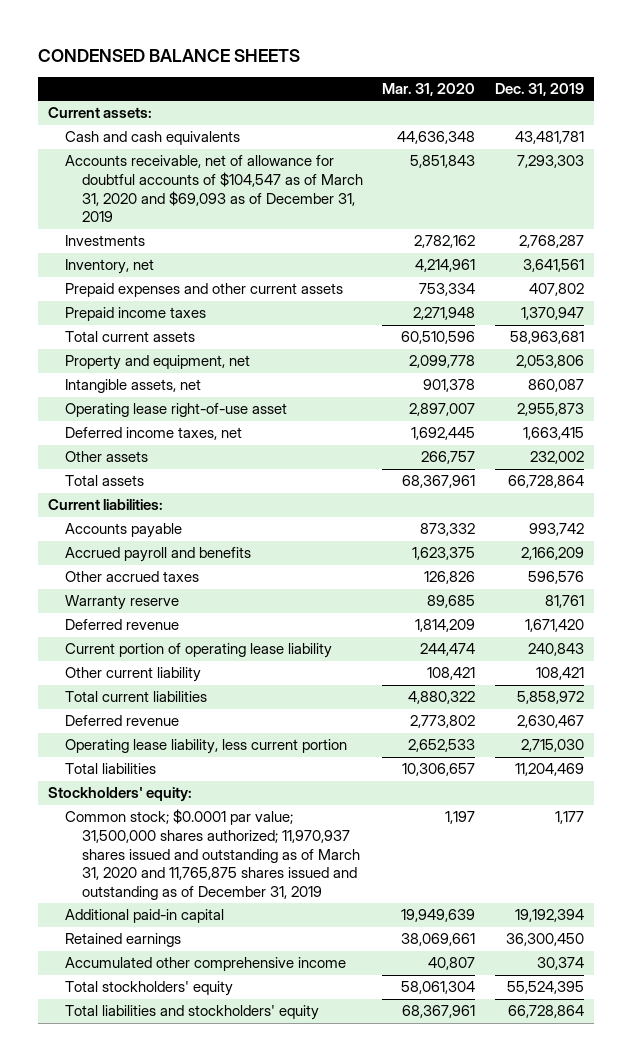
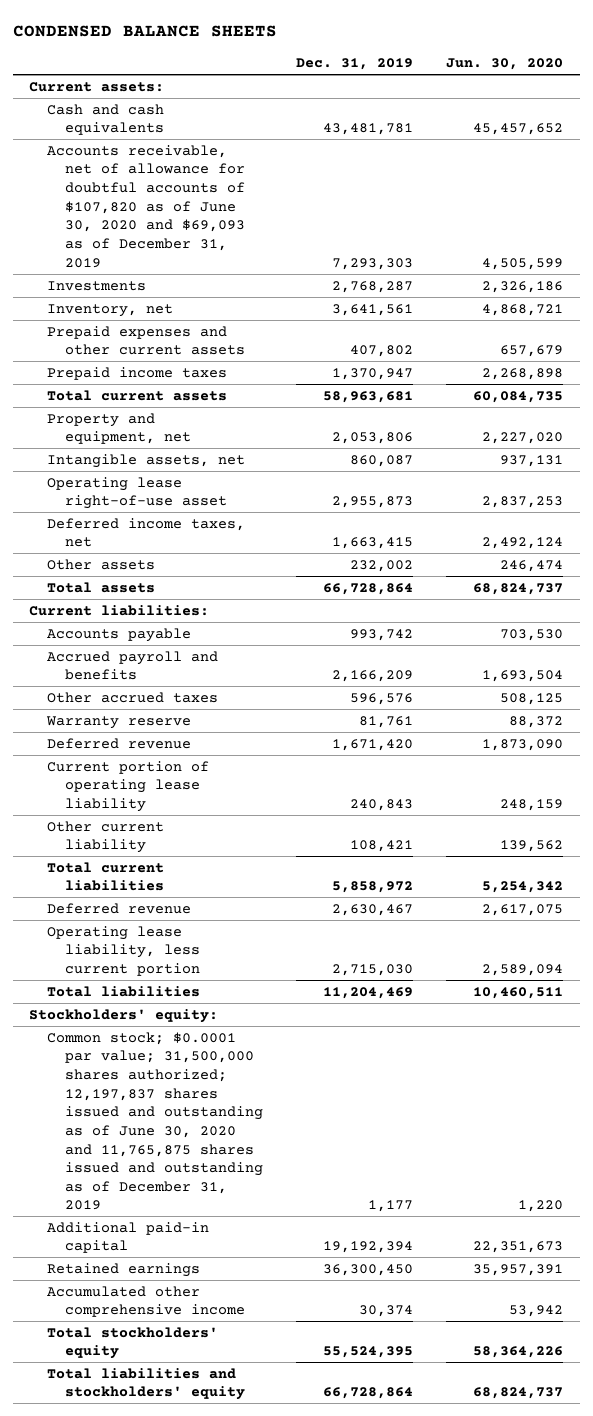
[382,83,476,97] Mar. 31, 2020 -> none
none -> [446,58,564,71] Jun. 30, 2020
[64,155,363,223] Accounts receivable, net of allowance for doubtful accounts of $104,547 as of March 31, 2020 and $69,093 as of December 31, 2019 -> [47,144,246,268] Accounts receivable, net of allowance for doubtful accounts of $107,820 as of June 30, 2020 and $69,093 as of December 31, 2019
[64,809,360,900] Common stock; $0.0001 par value; 31,500,000 shares authorized; 11,970,937 shares issued and outstanding as of March 31, 2020 and 11,765,875 shares issued and outstanding as of December 31, 2019 -> [47,1031,264,1211] Common stock; $0.0001 par value; 31,500,000 shares authorized; 12,197,837 shares issued and outstanding as of June 30, 2020 and 11,765,875 shares issued and outstanding as of December 31, 2019

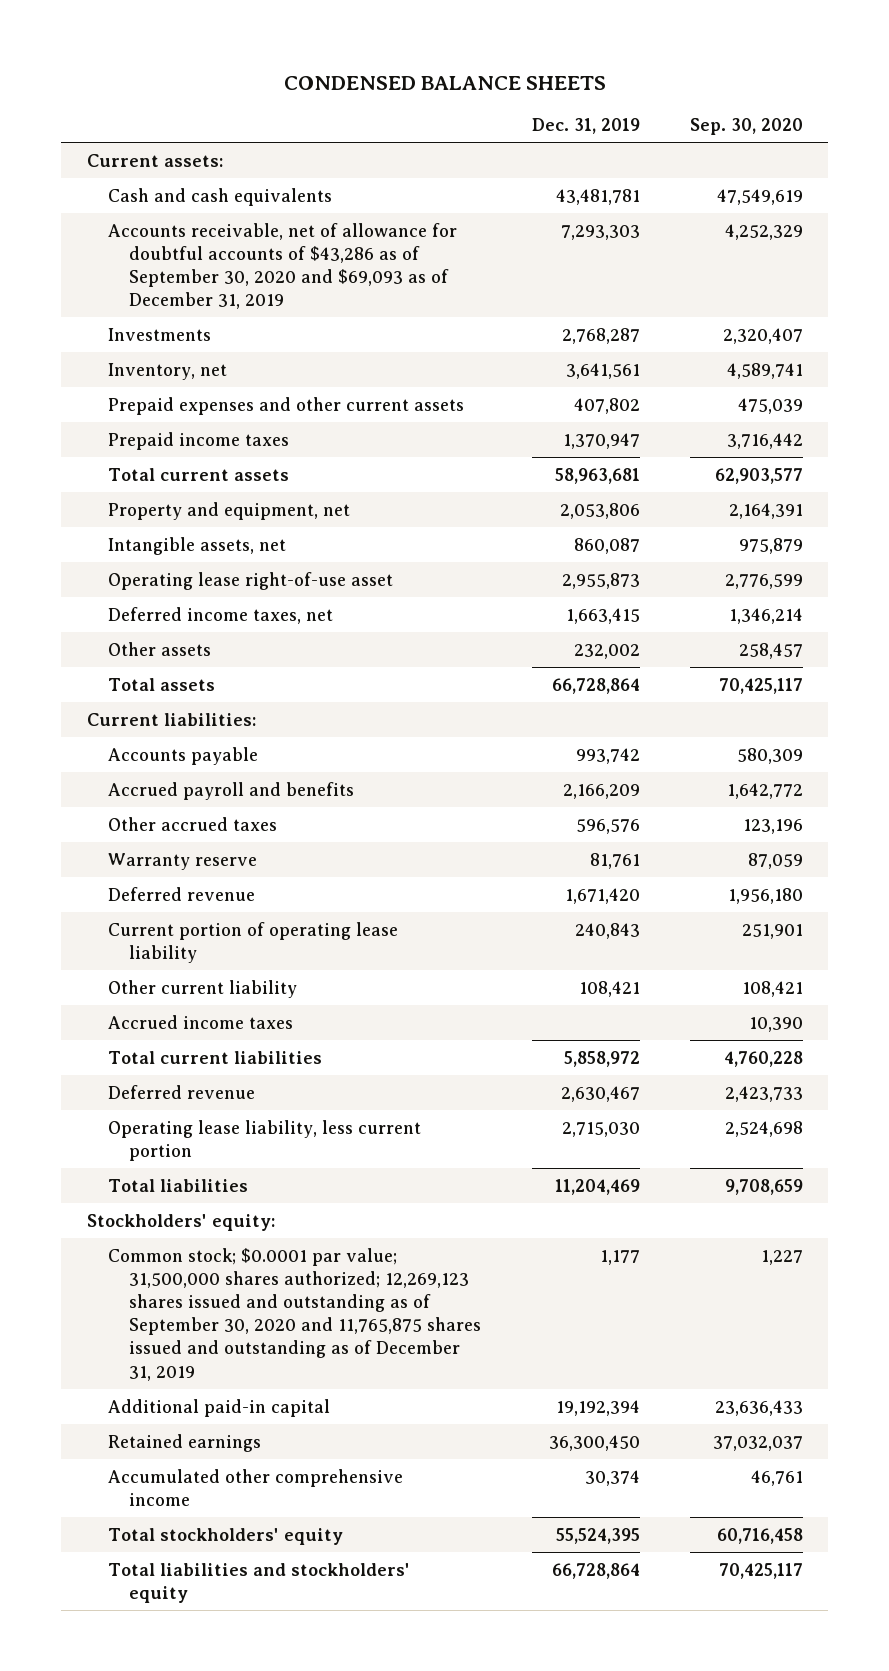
[446,58,564,71] Jun. 30, 2020 -> none
none -> [689,118,803,136] Sep. 30, 2020
[47,144,246,268] Accounts receivable, net of allowance for doubtful accounts of $107,820 as of June 30, 2020 and $69,093 as of December 31, 2019 -> [107,222,457,310] Accounts receivable, net of allowance for doubtful accounts of $43,286 as of September 30, 2020 and $69,093 as of December 31, 2019
none -> [107,1014,293,1029] Accrued income taxes
[47,1031,264,1211] Common stock; $0.0001 par value; 31,500,000 shares authorized; 12,197,837 shares issued and outstanding as of June 30, 2020 and 11,765,875 shares issued and outstanding as of December 31, 2019 -> [107,1247,482,1381] Common stock; $0.0001 par value; 31,500,000 shares authorized; 12,269,123 shares issued and outstanding as of September 30, 2020 and 11,765,875 shares issued and outstanding as of December 31, 2019

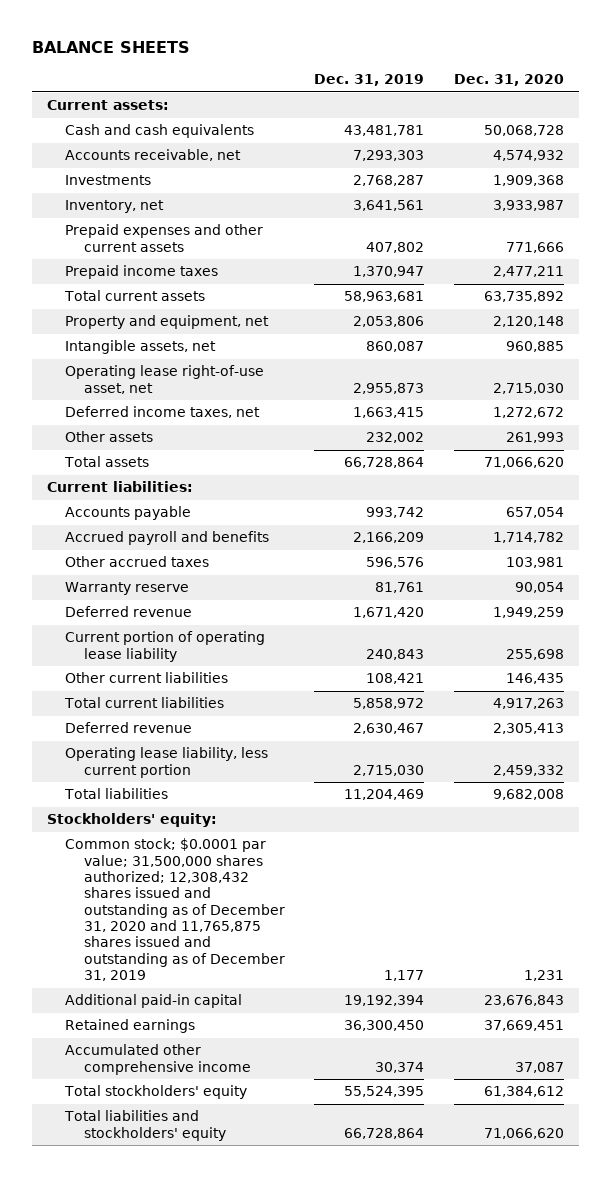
[283,75,606,90] CONDENSED BALANCE SHEETS -> [32,41,191,54] BALANCE SHEETS
[689,118,803,136] Sep. 30, 2020 -> none
none -> [454,73,565,86] Dec. 31, 2020
[107,222,457,310] Accounts receivable, net of allowance for doubtful accounts of $43,286 as of September 30, 2020 and $69,093 as of December 31, 2019 -> [65,149,242,162] Accounts receivable, net
[107,571,393,590] Operating lease right-of-use asset -> [65,365,265,394] Operating lease right-of-use asset, net
[107,1014,293,1029] Accrued income taxes -> none
[107,979,297,998] Other current liability -> [65,672,229,684] Other current liabilities
[107,1247,482,1381] Common stock; $0.0001 par value; 31,500,000 shares authorized; 12,269,123 shares issued and outstanding as of September 30, 2020 and 11,765,875 shares issued and outstanding as of December 31, 2019 -> [65,838,285,982] Common stock; $0.0001 par value; 31,500,000 shares authorized; 12,308,432 shares issued and outstanding as of December 31, 2020 and 11,765,875 shares issued and outstanding as of December 31, 2019

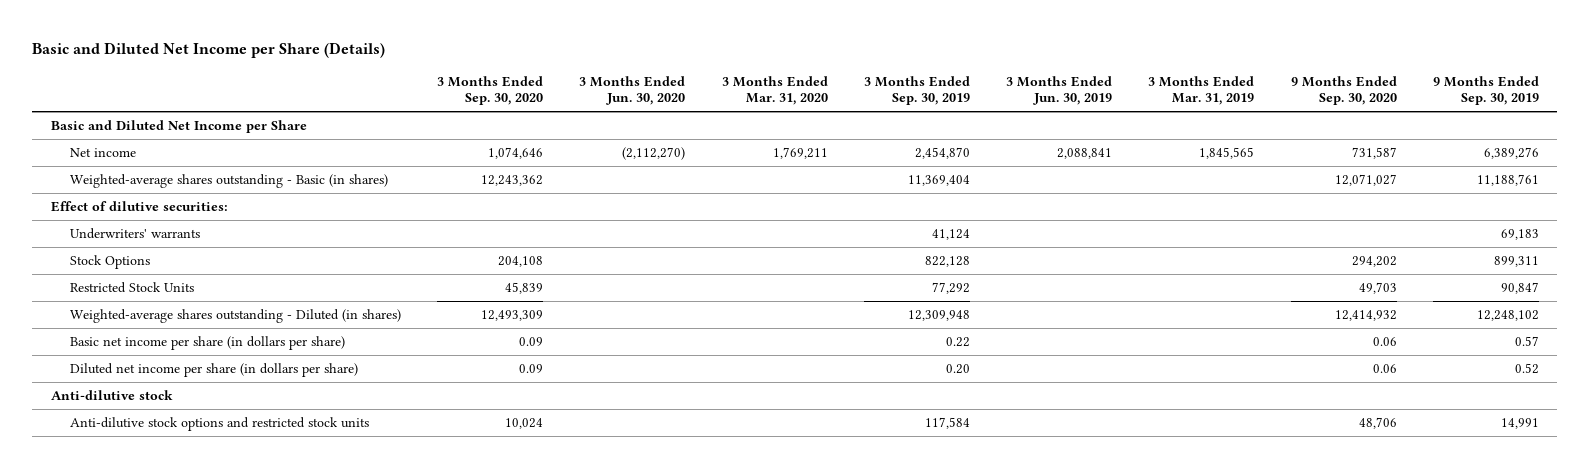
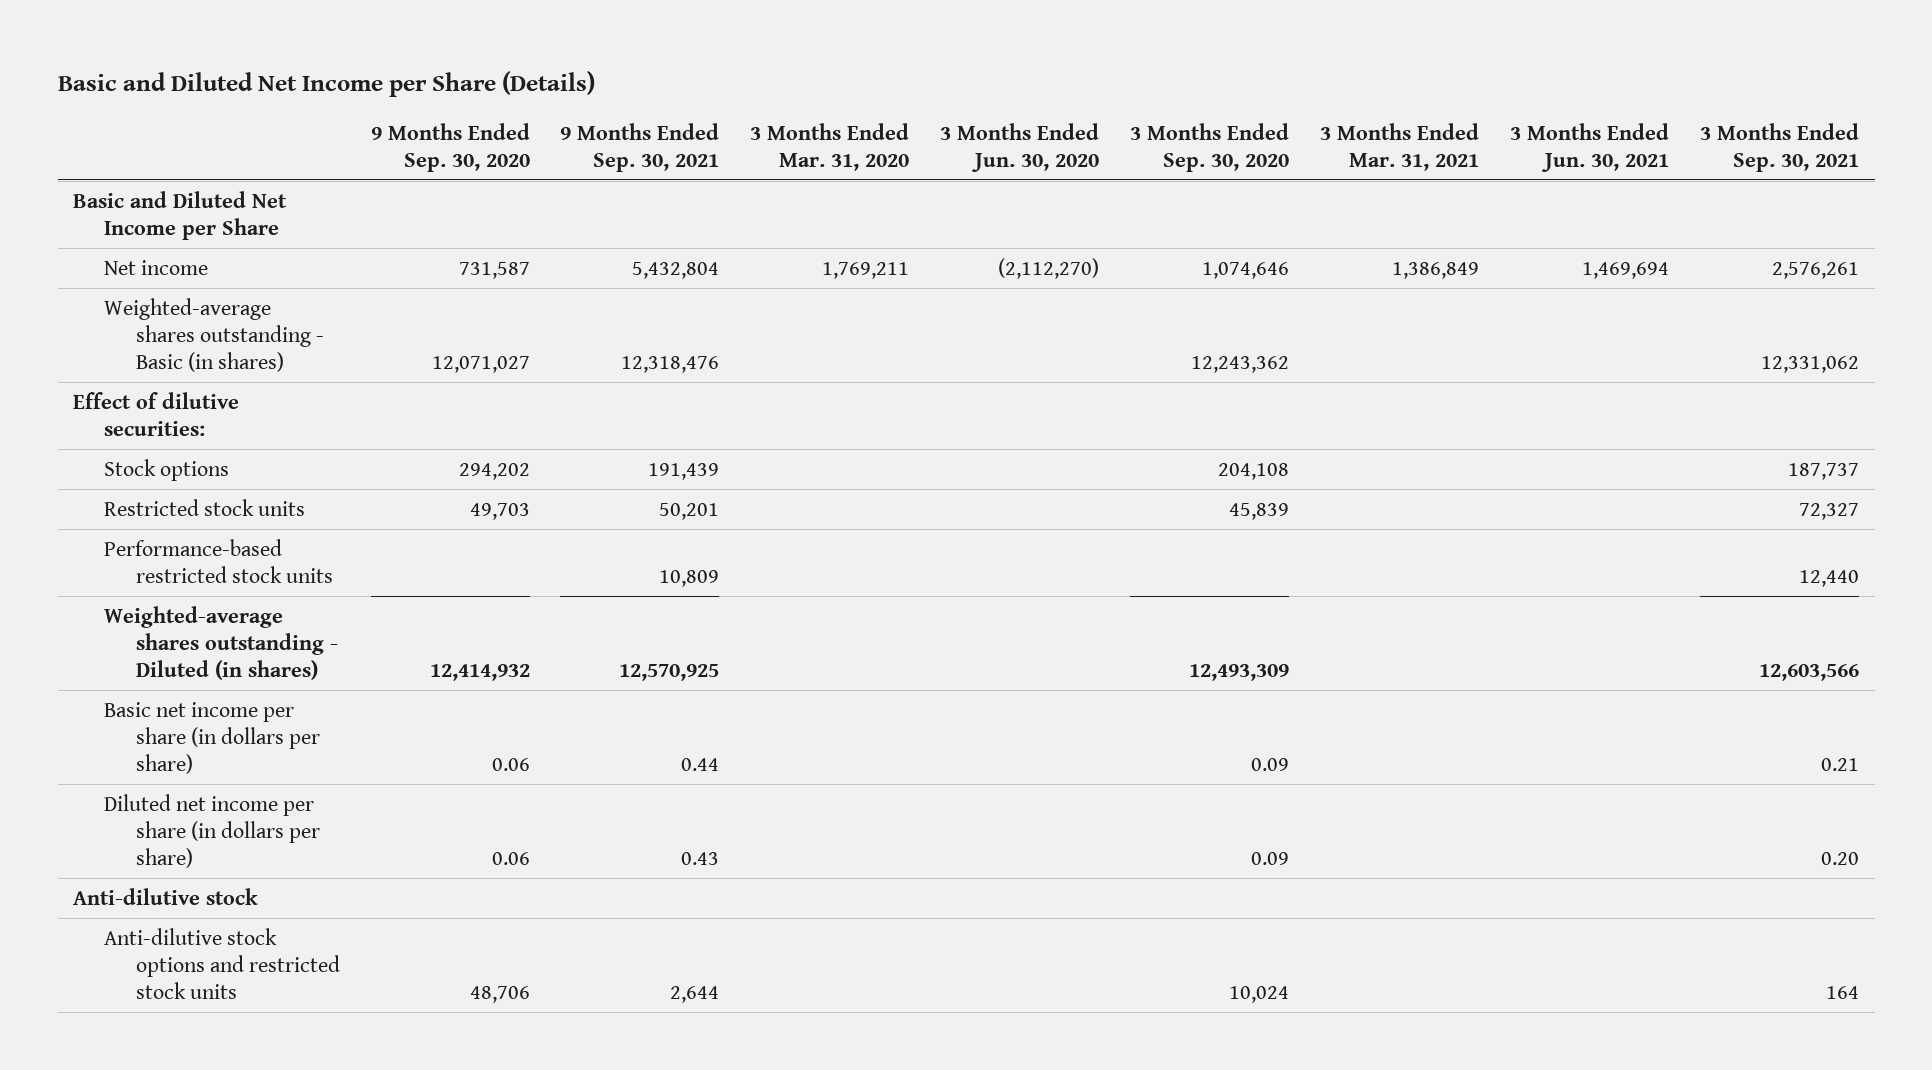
[863,75,970,106] 3 Months Ended Sep. 30, 2019 -> none
[1006,75,1113,106] 3 Months Ended Jun. 30, 2019 -> none
[1148,75,1255,106] 3 Months Ended Mar. 31, 2019 -> none
[1432,75,1539,106] 9 Months Ended Sep. 30, 2019 -> none
none -> [560,122,720,172] 9 Months Ended Sep. 30, 2021
none -> [1320,122,1480,171] 3 Months Ended Mar. 31, 2021
none -> [1510,122,1670,172] 3 Months Ended Jun. 30, 2021
none -> [1700,122,1860,172] 3 Months Ended Sep. 30, 2021
[69,227,200,239] Underwriters' warrants -> none
[69,254,150,269] Stock Options -> [104,458,230,481] Stock options
[69,281,194,293] Restricted Stock Units -> [104,498,306,516] Restricted stock units
none -> [104,538,333,583] Performance-based restricted stock units

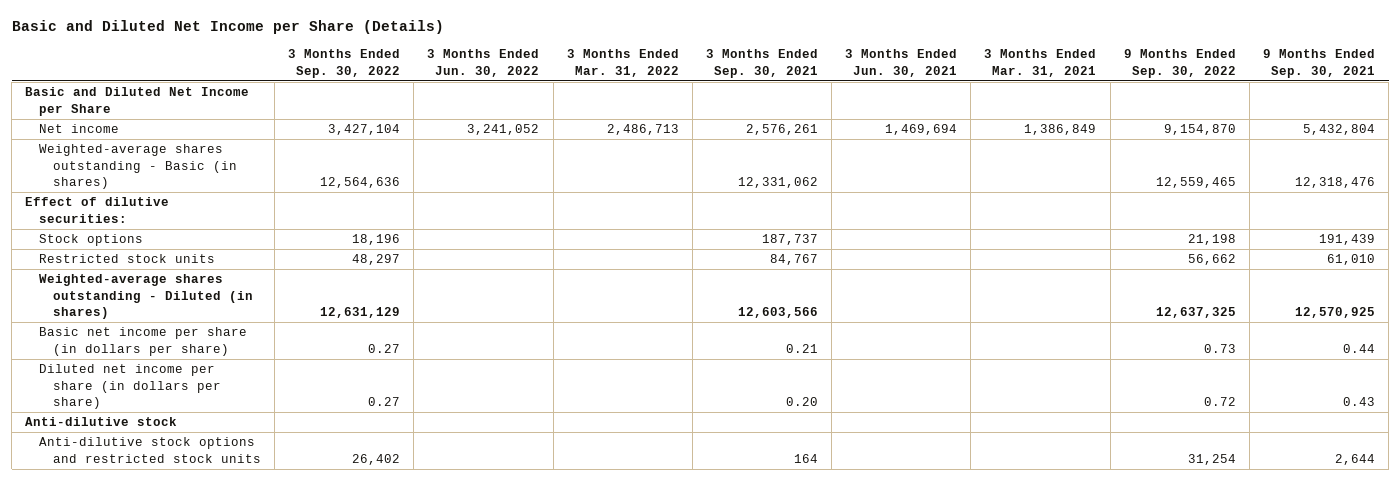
[370,122,530,172] 9 Months Ended Sep. 30, 2020 -> none
[750,122,910,171] 3 Months Ended Mar. 31, 2020 -> none
[940,122,1100,172] 3 Months Ended Jun. 30, 2020 -> none
[1130,122,1290,172] 3 Months Ended Sep. 30, 2020 -> none
none -> [288,49,401,78] 3 Months Ended Sep. 30, 2022
none -> [427,49,540,77] 3 Months Ended Jun. 30, 2022
none -> [566,49,679,77] 3 Months Ended Mar. 31, 2022
none -> [1123,49,1236,78] 9 Months Ended Sep. 30, 2022
[104,538,333,583] Performance-based restricted stock units -> none
[659,502,720,520] 50,201 -> [1327,254,1376,266] 61,010
[1799,502,1860,520] 72,327 -> [769,254,818,266] 84,767

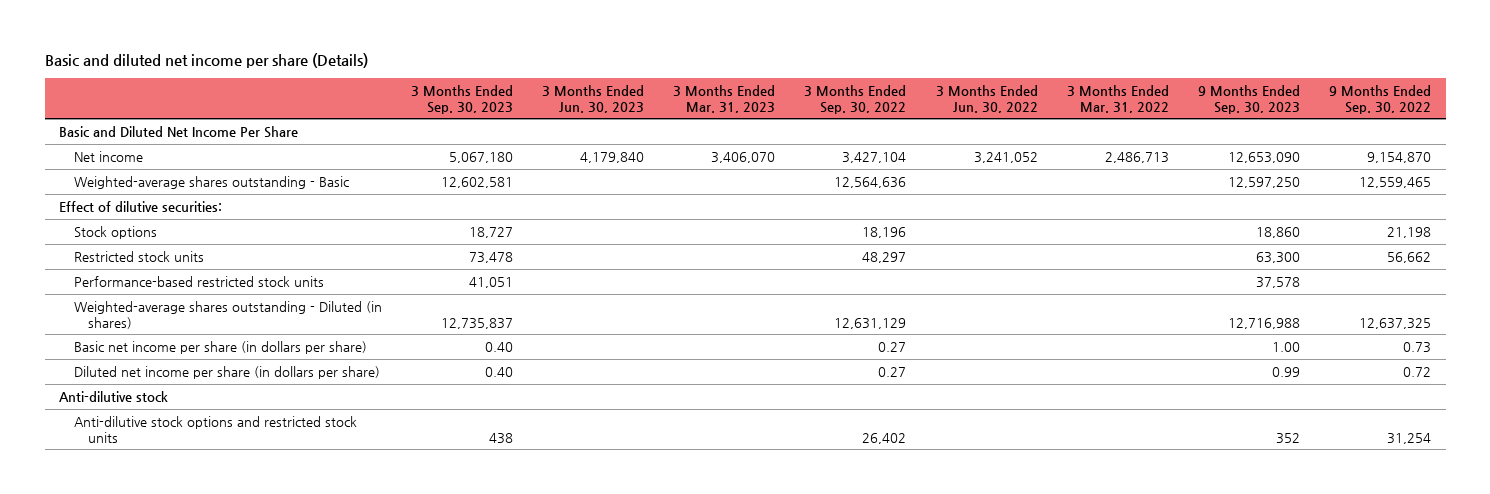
[11,20,444,35] Basic and Diluted Net Income per Share (Details) -> [44,52,368,68] Basic and diluted net income per share (Details)
[705,49,818,78] 3 Months Ended Sep. 30, 2021 -> none
[845,49,958,77] 3 Months Ended Jun. 30, 2021 -> none
[984,49,1097,77] 3 Months Ended Mar. 31, 2021 -> none
[1263,49,1376,78] 9 Months Ended Sep. 30, 2021 -> none
none -> [410,84,513,114] 3 Months Ended Sep. 30, 2023
none -> [541,84,644,113] 3 Months Ended Jun. 30, 2023
none -> [673,84,776,113] 3 Months Ended Mar. 31, 2023
none -> [1198,84,1301,114] 9 Months Ended Sep. 30, 2023
[25,87,250,116] Basic and Diluted Net Income per Share -> [59,125,299,138] Basic and Diluted Net Income Per Share
[39,144,237,190] Weighted-average shares outstanding - Basic (in shares) -> [73,175,349,189] Weighted-average shares outstanding - Basic
none -> [73,275,324,287] Performance-based restricted stock units

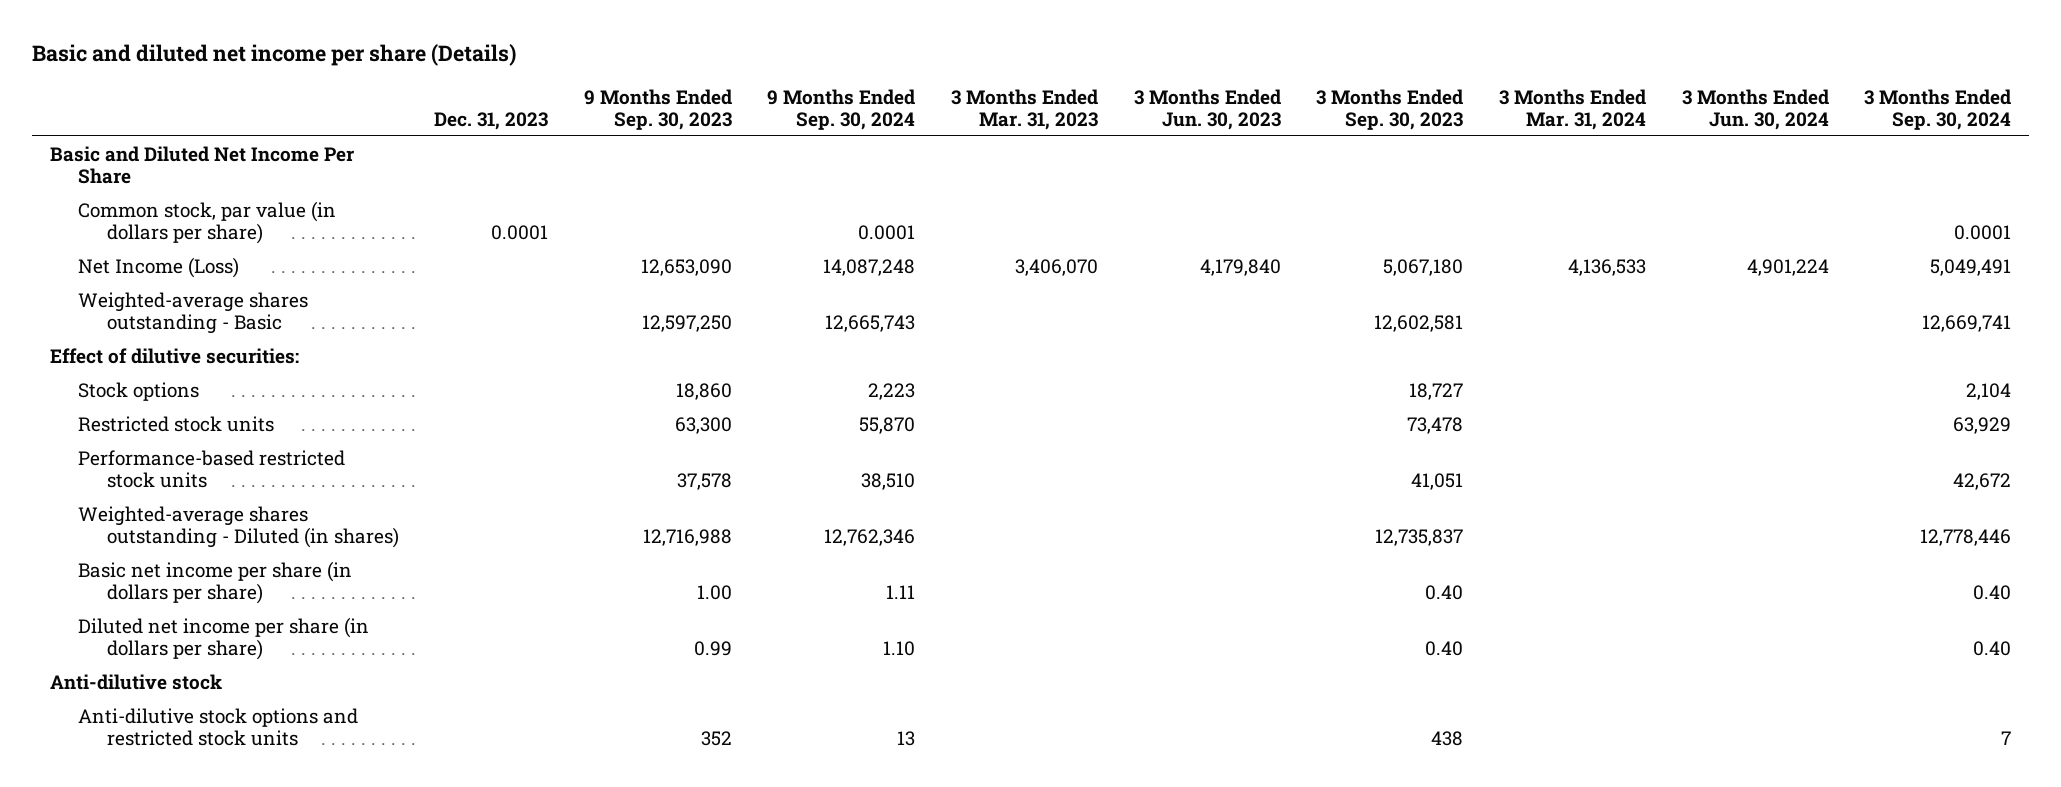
[804,84,907,114] 3 Months Ended Sep. 30, 2022 -> none
[935,84,1038,113] 3 Months Ended Jun. 30, 2022 -> none
[1066,84,1169,113] 3 Months Ended Mar. 31, 2022 -> none
[1329,84,1432,114] 9 Months Ended Sep. 30, 2022 -> none
none -> [434,111,549,130] Dec. 31, 2023
none -> [767,88,916,130] 9 Months Ended Sep. 30, 2024
none -> [1498,88,1646,130] 3 Months Ended Mar. 31, 2024
none -> [1681,88,1829,130] 3 Months Ended Jun. 30, 2024
none -> [1864,88,2012,130] 3 Months Ended Sep. 30, 2024
none -> [78,200,337,244] Common stock, par value (in dollars per share)
[73,150,143,162] Net income -> [78,256,240,278] Net Income (Loss)

